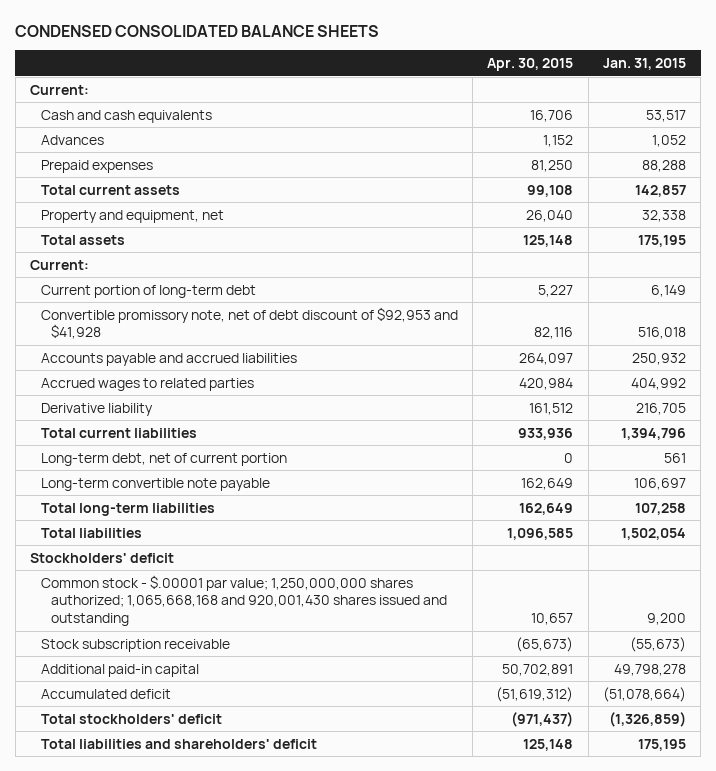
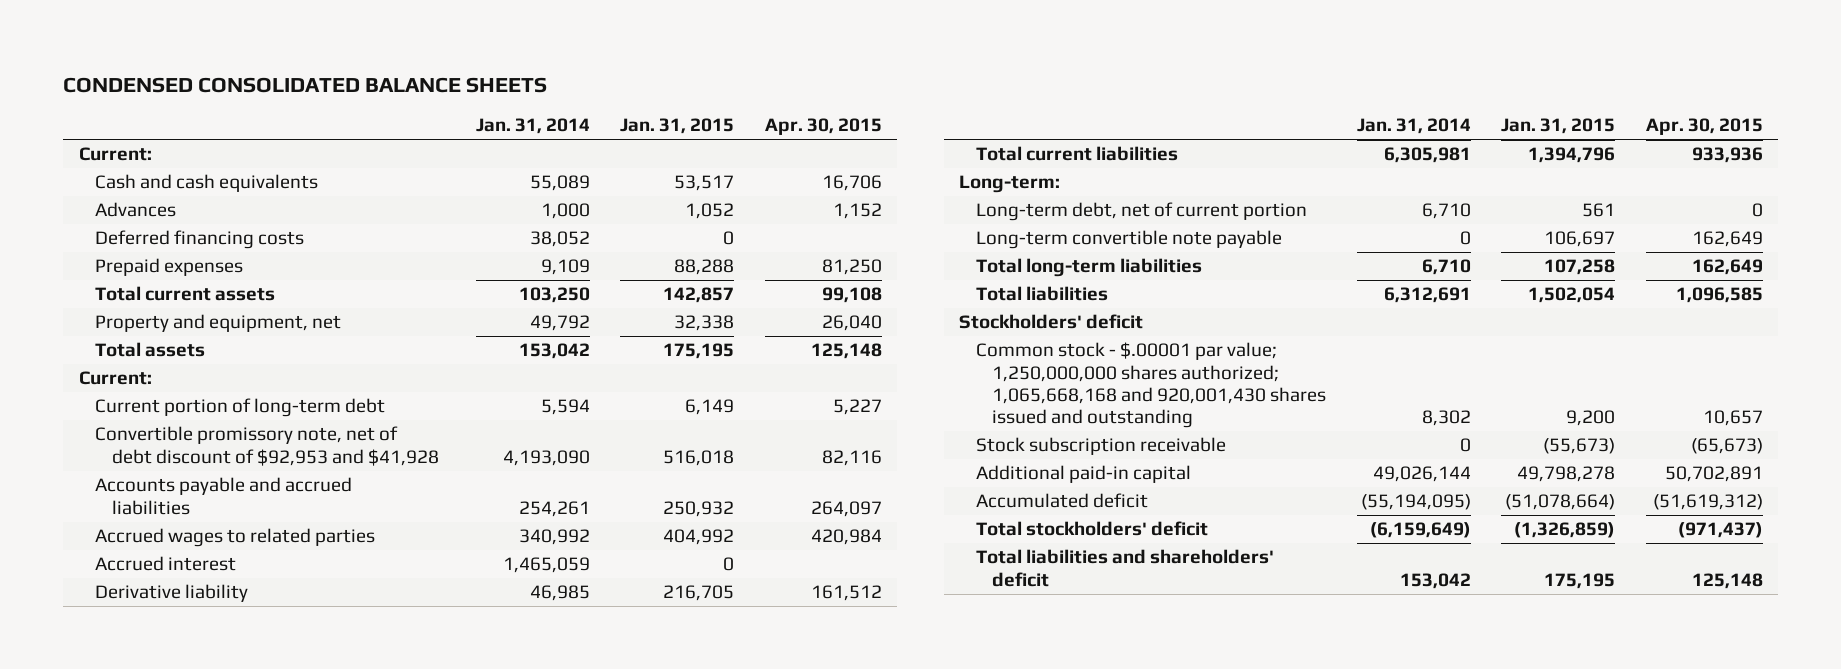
none -> [476,118,591,135] Jan. 31, 2014
none -> [95,230,305,250] Deferred financing costs
none -> [95,556,237,572] Accrued interest
none -> [959,175,1061,194] Long-term:

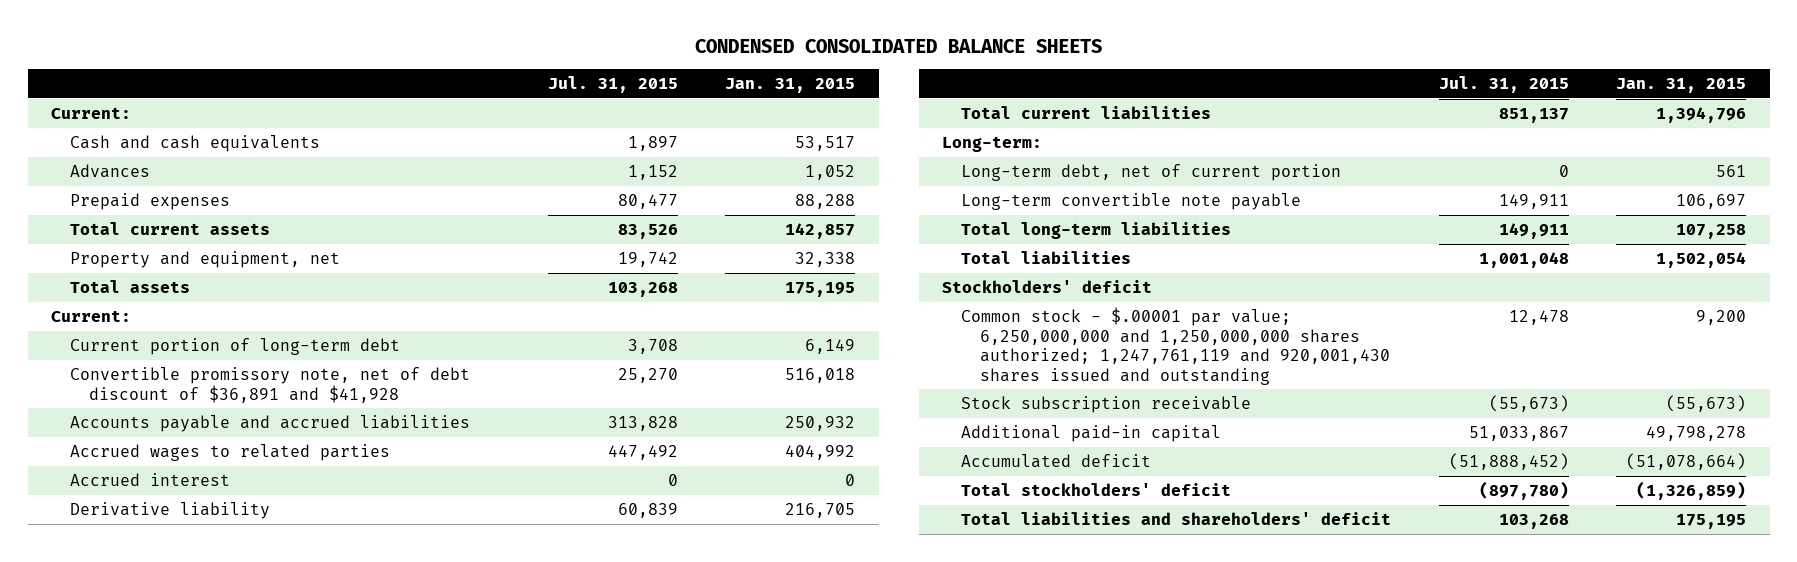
[476,118,591,135] Jan. 31, 2014 -> none
[764,118,882,136] Apr. 30, 2015 -> none
none -> [547,75,678,93] Jul. 31, 2015
[95,230,305,250] Deferred financing costs -> none
[95,426,439,466] Convertible promissory note, net of debt discount of $92,953 and $41,928 -> [70,367,471,403] Convertible promissory note, net of debt discount of $36,891 and $41,928
[975,342,1327,429] Common stock - $.00001 par value; 1,250,000,000 shares authorized; 1,065,668,168 and 920,001,430 shares issued and outstanding -> [961,307,1391,385] Common stock - $.00001 par value; 6,250,000,000 and 1,250,000,000 shares authorized; 1,247,761,119 and 920,001,430 shares issued and outstanding

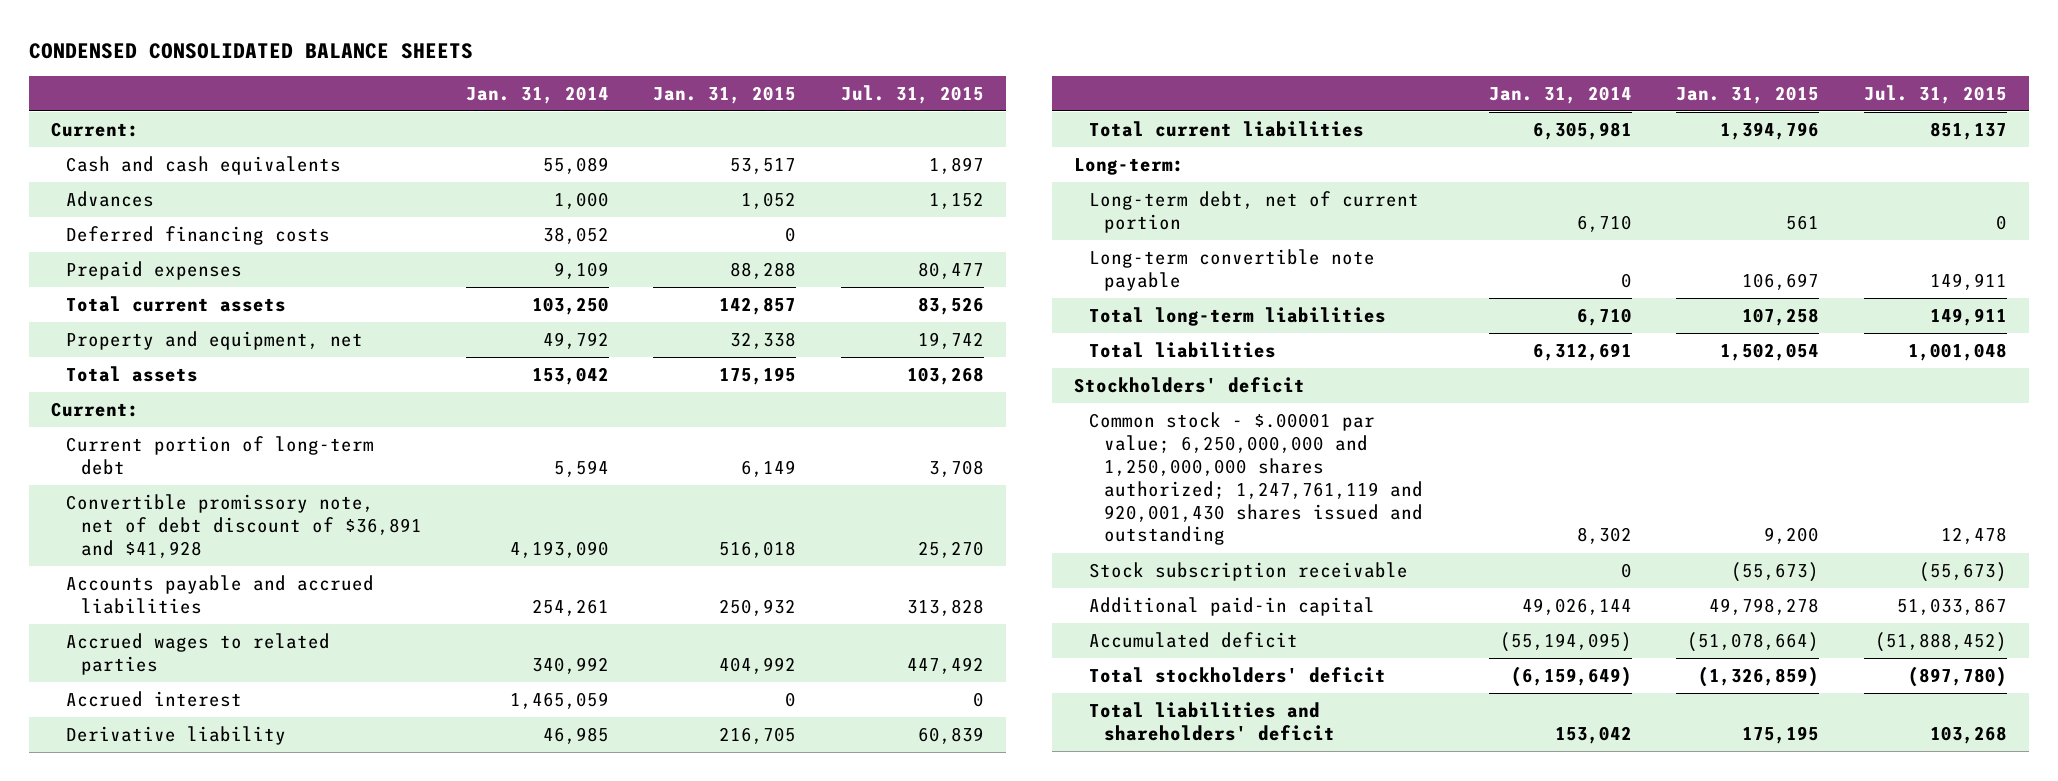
none -> [466,85,610,104] Jan. 31, 2014
none -> [65,225,330,245] Deferred financing costs

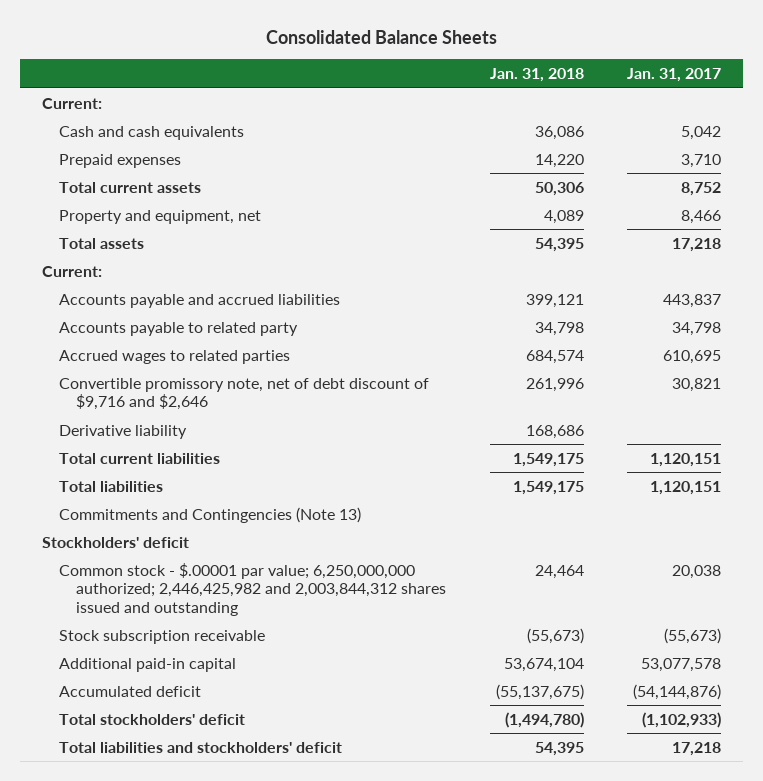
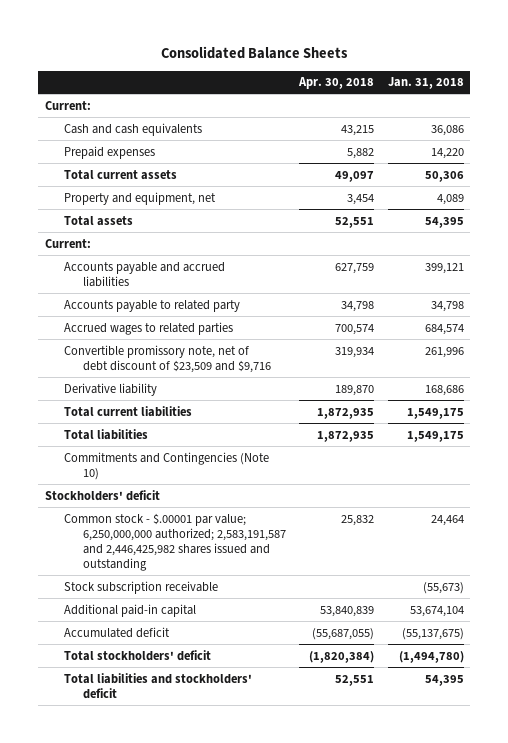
[627,67,722,82] Jan. 31, 2017 -> none
none -> [298,77,375,90] Apr. 30, 2018
[59,377,430,411] Convertible promissory note, net of debt discount of $9,716 and $2,646 -> [64,344,272,373] Convertible promissory note, net of debt discount of $23,509 and $9,716
[59,506,362,523] Commitments and Contingencies (Note 13) -> [64,451,270,480] Commitments and Contingencies (Note 10)
[59,562,447,616] Common stock - $.00001 par value; 6,250,000,000 authorized; 2,446,425,982 and 2,003,844,312 shares issued and outstanding -> [64,512,287,571] Common stock - $.00001 par value; 6,250,000,000 authorized; 2,583,191,587 and 2,446,425,982 shares issued and outstanding

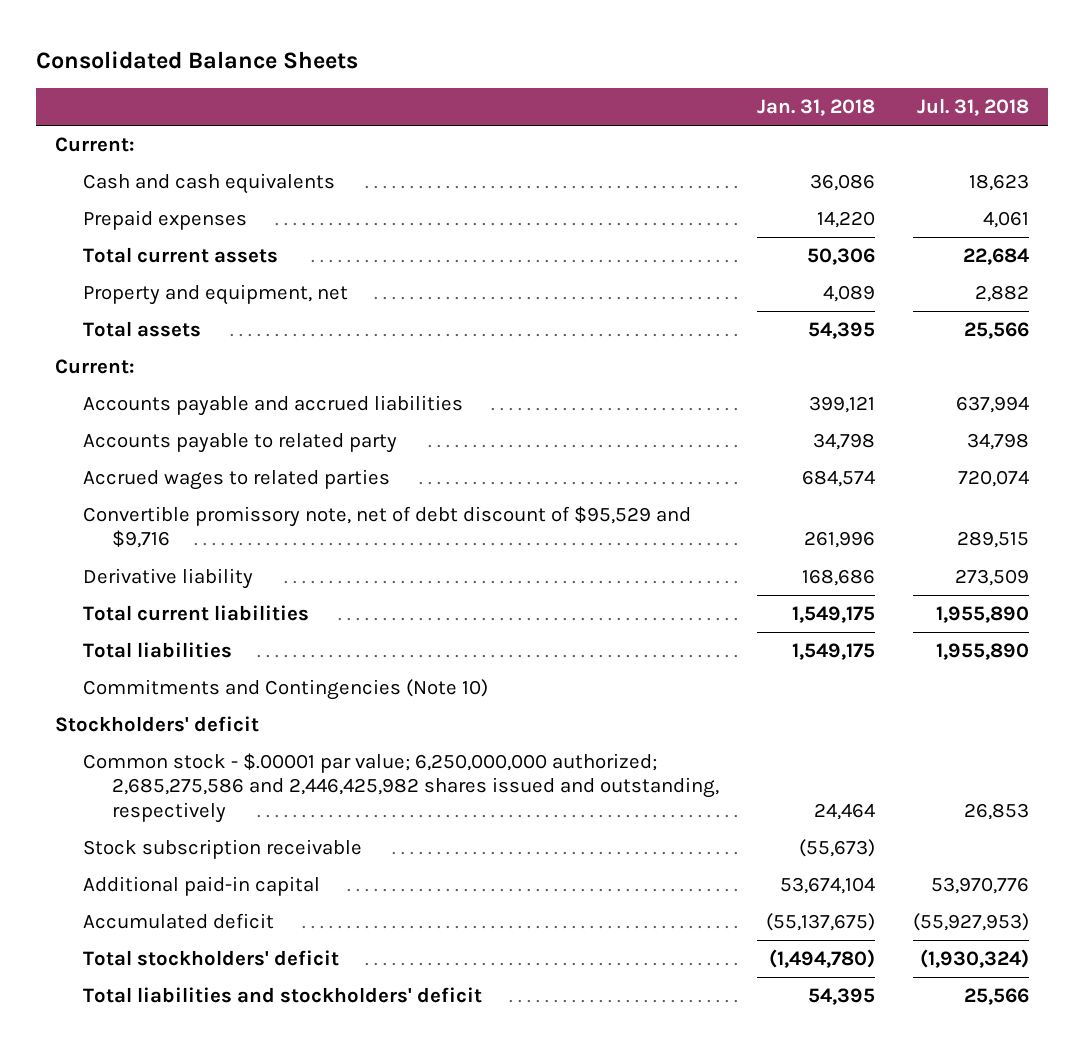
[298,77,375,90] Apr. 30, 2018 -> none
none -> [917,98,1030,117] Jul. 31, 2018
[64,344,272,373] Convertible promissory note, net of debt discount of $23,509 and $9,716 -> [83,506,692,549] Convertible promissory note, net of debt discount of $95,529 and $9,716
[64,512,287,571] Common stock - $.00001 par value; 6,250,000,000 authorized; 2,583,191,587 and 2,446,425,982 shares issued and outstanding -> [83,753,719,823] Common stock - $.00001 par value; 6,250,000,000 authorized; 2,685,275,586 and 2,446,425,982 shares issued and outstanding, respectively

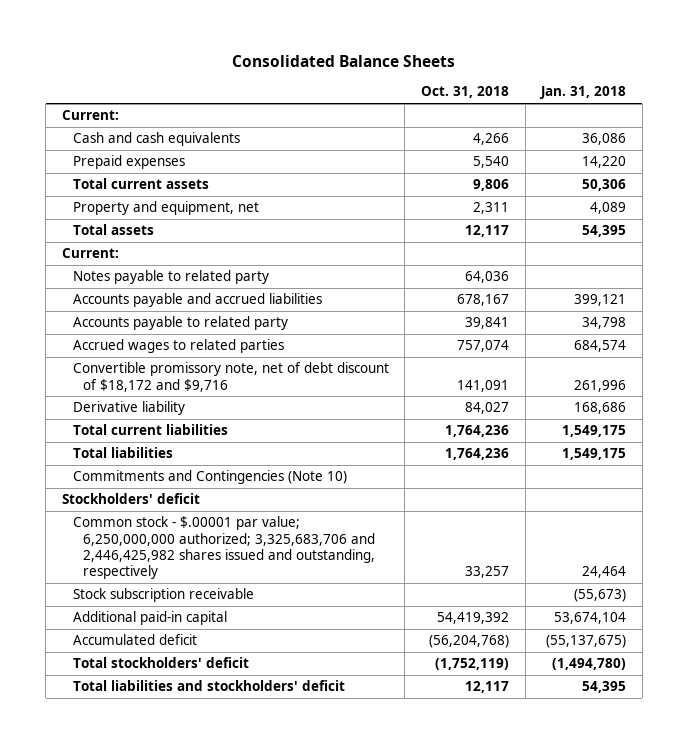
[917,98,1030,117] Jul. 31, 2018 -> none
none -> [420,86,509,99] Oct. 31, 2018
none -> [72,270,269,285] Notes payable to related party
[83,506,692,549] Convertible promissory note, net of debt discount of $95,529 and $9,716 -> [72,362,389,392] Convertible promissory note, net of debt discount of $18,172 and $9,716
[83,753,719,823] Common stock - $.00001 par value; 6,250,000,000 authorized; 2,685,275,586 and 2,446,425,982 shares issued and outstanding, respectively -> [72,516,376,579] Common stock - $.00001 par value; 6,250,000,000 authorized; 3,325,683,706 and 2,446,425,982 shares issued and outstanding, respectively

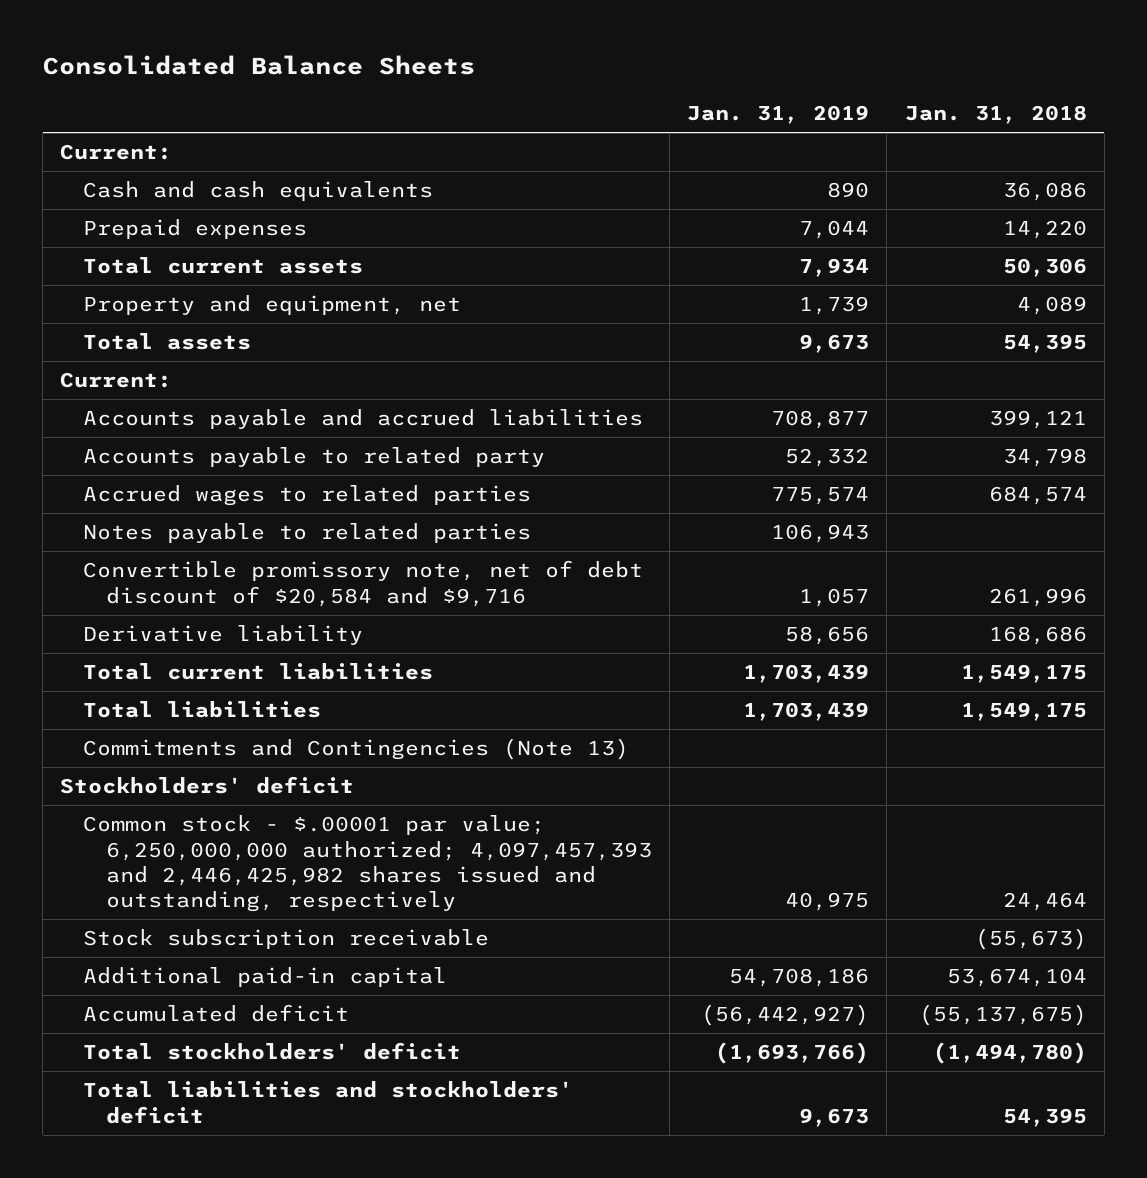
[420,86,509,99] Oct. 31, 2018 -> none
none -> [687,105,870,125] Jan. 31, 2019
[72,270,269,285] Notes payable to related party -> none
none -> [83,523,532,544] Notes payable to related parties
[72,362,389,392] Convertible promissory note, net of debt discount of $18,172 and $9,716 -> [83,560,644,607] Convertible promissory note, net of debt discount of $20,584 and $9,716
[72,470,347,485] Commitments and Contingencies (Note 10) -> [83,738,630,761] Commitments and Contingencies (Note 13)
[72,516,376,579] Common stock - $.00001 par value; 6,250,000,000 authorized; 3,325,683,706 and 2,446,425,982 shares issued and outstanding, respectively -> [83,815,652,913] Common stock - $.00001 par value; 6,250,000,000 authorized; 4,097,457,393 and 2,446,425,982 shares issued and outstanding, respectively

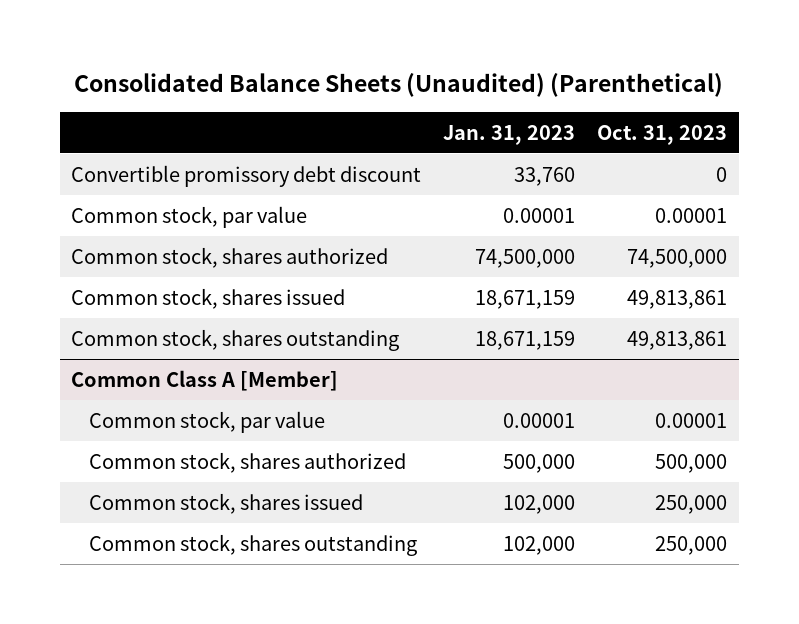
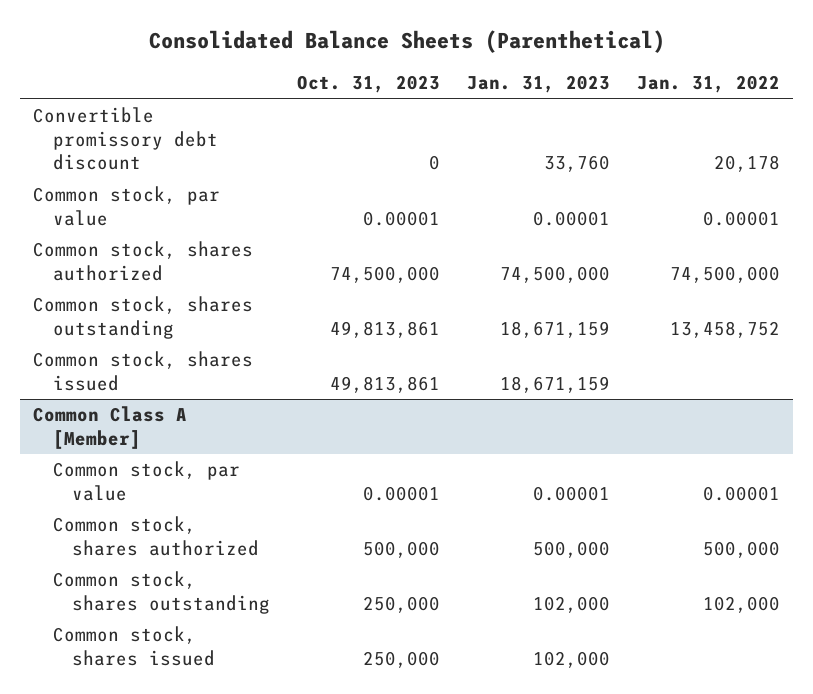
[74,72,724,97] Consolidated Balance Sheets (Unaudited) (Parenthetical) -> [148,30,665,54] Consolidated Balance Sheets (Parenthetical)
none -> [636,75,780,94] Jan. 31, 2022
[71,287,346,309] Common stock, shares issued -> [33,351,254,391] Common stock, shares issued
[88,492,363,514] Common stock, shares issued -> [52,626,216,666] Common stock, shares issued

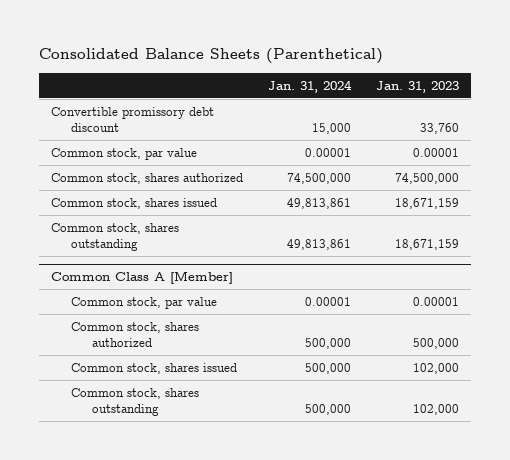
[296,75,440,94] Oct. 31, 2023 -> none
[636,75,780,94] Jan. 31, 2022 -> none
none -> [268,79,353,93] Jan. 31, 2024
[33,296,254,339] Common stock, shares outstanding -> [51,223,180,252] Common stock, shares outstanding
[52,571,271,614] Common stock, shares outstanding -> [71,388,200,417] Common stock, shares outstanding

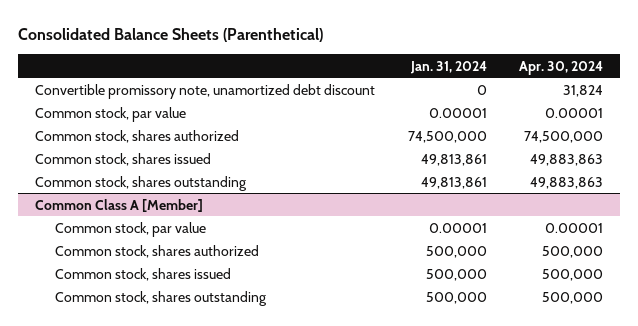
[375,80,459,93] Jan. 31, 2023 -> none
none -> [519,60,604,75] Apr. 30, 2024
[51,107,215,133] Convertible promissory debt discount -> [34,83,375,99] Convertible promissory note, unamortized debt discount
[312,123,352,135] 15,000 -> [476,84,487,95] 0

